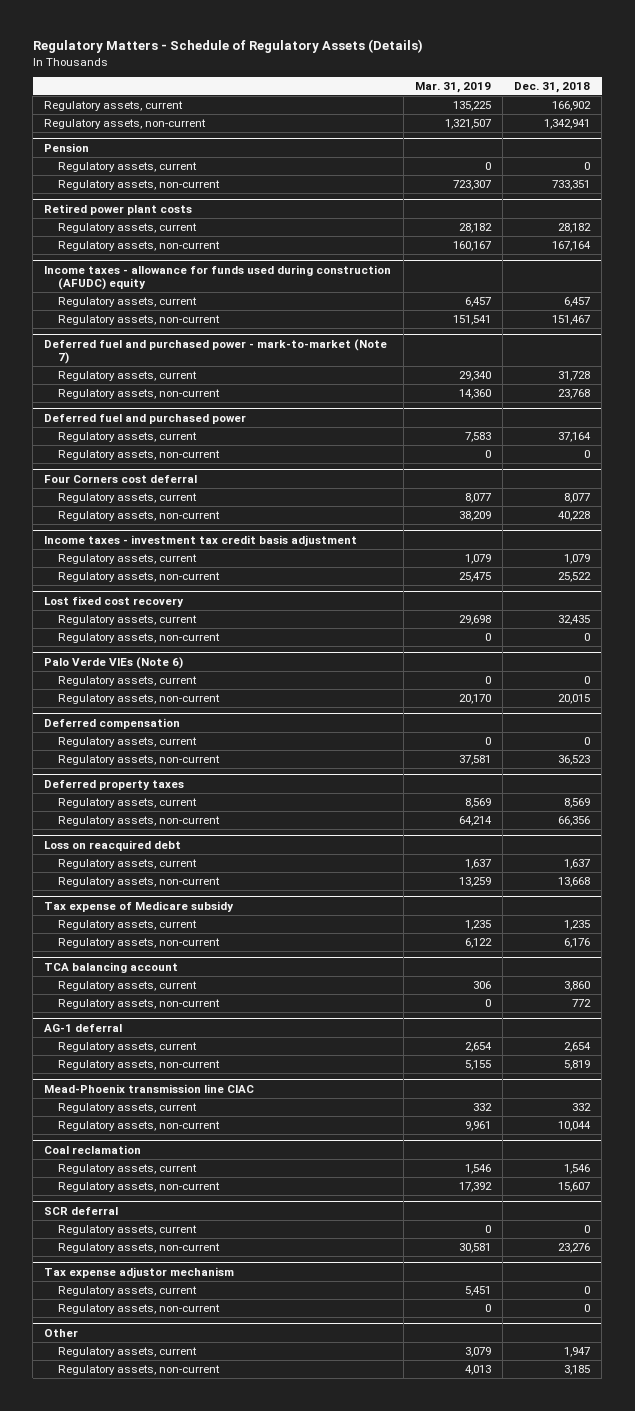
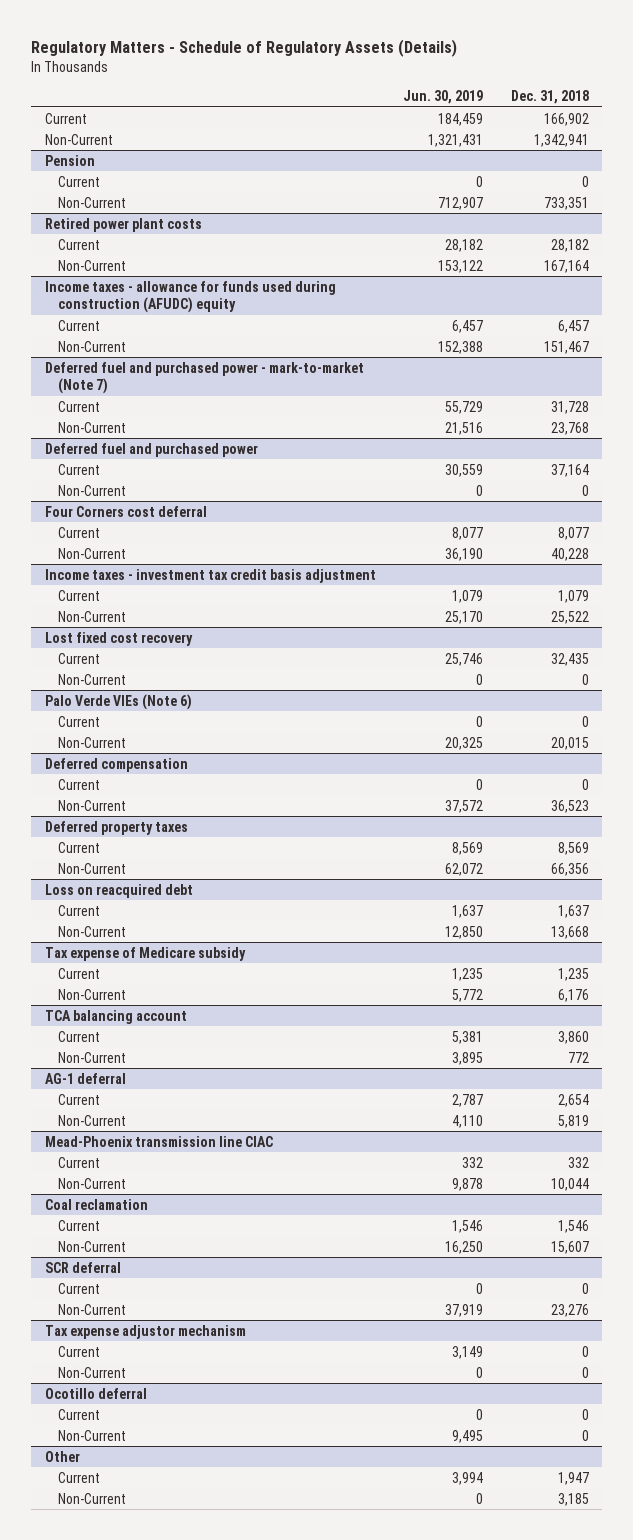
[414,81,491,93] Mar. 31, 2019 -> none
none -> [403,90,484,105] Jun. 30, 2019
[44,101,184,112] Regulatory assets, current -> [44,112,87,124] Current
[44,119,207,130] Regulatory assets, non-current -> [44,133,113,145] Non-Current
[58,162,198,173] Regulatory assets, current -> [58,175,101,187] Current
[58,180,221,191] Regulatory assets, non-current -> [58,196,127,208] Non-Current
[58,223,198,234] Regulatory assets, current -> [58,238,101,250] Current
[58,241,221,252] Regulatory assets, non-current -> [58,259,127,271] Non-Current
[58,297,198,308] Regulatory assets, current -> [58,319,101,331] Current
[58,315,221,326] Regulatory assets, non-current -> [58,340,127,352] Non-Current
[58,371,198,382] Regulatory assets, current -> [58,400,101,412] Current
[58,389,221,400] Regulatory assets, non-current -> [58,421,127,433] Non-Current
[58,432,198,443] Regulatory assets, current -> [58,463,101,475] Current
[58,450,221,461] Regulatory assets, non-current -> [58,484,127,496] Non-Current
[58,493,198,504] Regulatory assets, current -> [58,526,101,538] Current
[58,511,221,522] Regulatory assets, non-current -> [58,547,127,559] Non-Current
[58,554,198,565] Regulatory assets, current -> [58,589,101,601] Current
[58,572,221,583] Regulatory assets, non-current -> [58,610,127,622] Non-Current
[58,615,198,626] Regulatory assets, current -> [58,652,101,664] Current
[58,633,221,644] Regulatory assets, non-current -> [58,673,127,685] Non-Current
[58,676,198,687] Regulatory assets, current -> [58,715,101,727] Current
[58,694,221,705] Regulatory assets, non-current -> [58,736,127,748] Non-Current
[58,737,198,748] Regulatory assets, current -> [58,778,101,790] Current
[58,755,221,766] Regulatory assets, non-current -> [58,799,127,811] Non-Current
[58,798,198,809] Regulatory assets, current -> [58,841,101,853] Current
[58,816,221,827] Regulatory assets, non-current -> [58,862,127,874] Non-Current
[58,859,198,870] Regulatory assets, current -> [58,904,101,916] Current
[58,877,221,888] Regulatory assets, non-current -> [58,925,127,937] Non-Current
[58,920,198,931] Regulatory assets, current -> [58,967,101,979] Current
[58,938,221,949] Regulatory assets, non-current -> [58,988,127,1000] Non-Current
[58,981,198,992] Regulatory assets, current -> [58,1030,101,1042] Current
[58,999,221,1010] Regulatory assets, non-current -> [58,1051,127,1063] Non-Current
[58,1042,198,1053] Regulatory assets, current -> [58,1093,101,1105] Current
[58,1060,221,1071] Regulatory assets, non-current -> [58,1114,127,1126] Non-Current
[58,1103,198,1114] Regulatory assets, current -> [58,1156,101,1168] Current
[58,1121,221,1132] Regulatory assets, non-current -> [58,1177,127,1189] Non-Current
[58,1164,198,1175] Regulatory assets, current -> [58,1219,101,1231] Current
[58,1182,221,1193] Regulatory assets, non-current -> [58,1240,127,1252] Non-Current
[58,1225,198,1236] Regulatory assets, current -> [58,1282,101,1294] Current
[58,1243,221,1254] Regulatory assets, non-current -> [58,1303,127,1315] Non-Current
[58,1286,198,1297] Regulatory assets, current -> [58,1345,101,1357] Current
[58,1304,221,1315] Regulatory assets, non-current -> [58,1366,127,1378] Non-Current
none -> [44,1387,147,1399] Ocotillo deferral
none -> [58,1408,101,1420] Current
none -> [58,1429,127,1441] Non-Current
[58,1347,198,1358] Regulatory assets, current -> [58,1471,101,1483] Current
[58,1365,221,1376] Regulatory assets, non-current -> [58,1492,127,1504] Non-Current

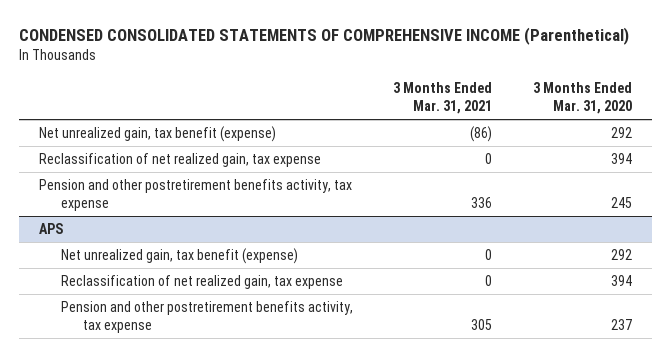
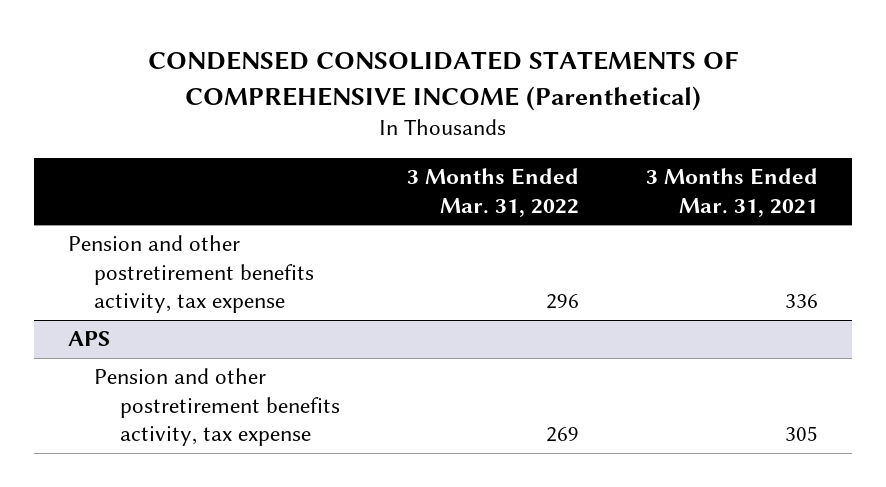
[532,81,632,115] 3 Months Ended Mar. 31, 2020 -> none
none -> [406,168,579,217] 3 Months Ended Mar. 31, 2022
[39,126,277,143] Net unrealized gain, tax benefit (expense) -> none
[39,153,322,168] Reclassification of net realized gain, tax expense -> none
[61,248,299,265] Net unrealized gain, tax benefit (expense) -> none
[61,275,344,290] Reclassification of net realized gain, tax expense -> none

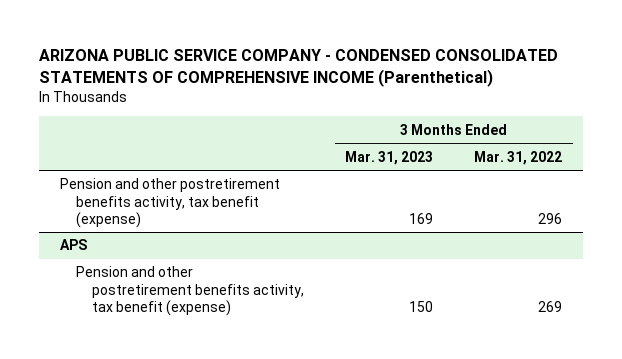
[147,51,738,111] CONDENSED CONSOLIDATED STATEMENTS OF COMPREHENSIVE INCOME (Parenthetical) -> [39,49,559,88] ARIZONA PUBLIC SERVICE COMPANY - CONDENSED CONSOLIDATED STATEMENTS OF COMPREHENSIVE INCOME (Parenthetical)
[646,168,819,217] 3 Months Ended Mar. 31, 2021 -> none
none -> [345,150,434,165] Mar. 31, 2023
[67,235,314,314] Pension and other postretirement benefits activity, tax expense -> [60,178,281,228] Pension and other postretirement benefits activity, tax benefit (expense)
[93,368,340,447] Pension and other postretirement benefits activity, tax expense -> [75,266,304,316] Pension and other postretirement benefits activity, tax benefit (expense)

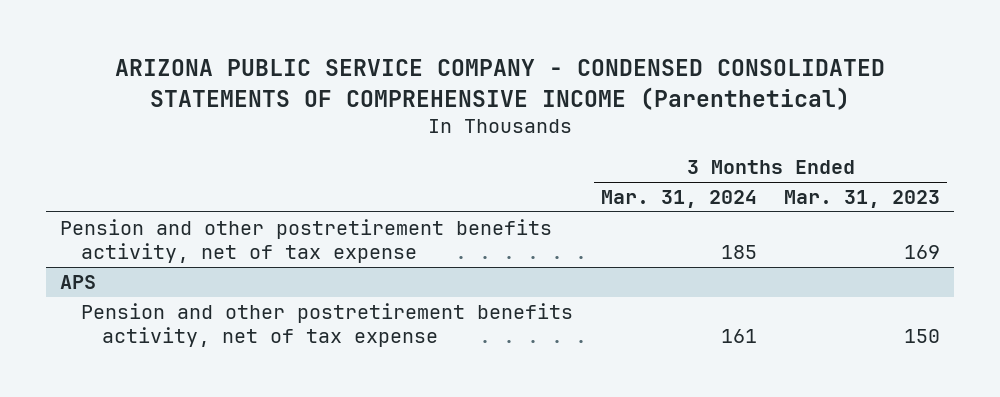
[474,150,563,165] Mar. 31, 2022 -> none
none -> [600,189,757,208] Mar. 31, 2024
[60,178,281,228] Pension and other postretirement benefits activity, tax benefit (expense) -> [59,218,552,264] Pension and other postretirement benefits activity, net of tax expense
[75,266,304,316] Pension and other postretirement benefits activity, tax benefit (expense) -> [80,302,573,348] Pension and other postretirement benefits activity, net of tax expense

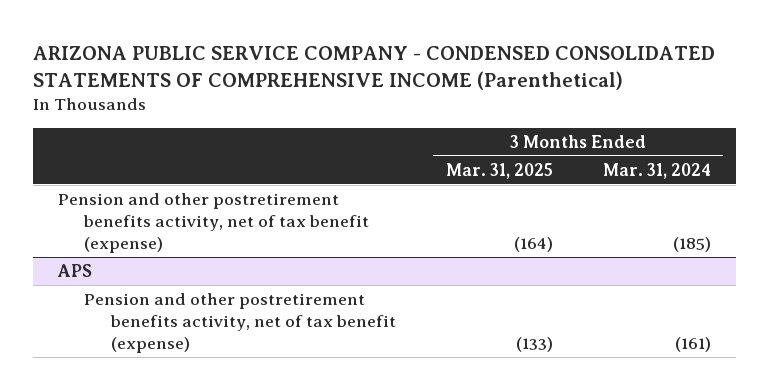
[784,189,941,208] Mar. 31, 2023 -> none
none -> [445,162,553,179] Mar. 31, 2025
[59,218,552,264] Pension and other postretirement benefits activity, net of tax expense -> [57,192,370,254] Pension and other postretirement benefits activity, net of tax benefit (expense)
[720,245,757,260] 185 -> [672,237,711,253] (185)
[80,302,573,348] Pension and other postretirement benefits activity, net of tax expense -> [84,292,396,354] Pension and other postretirement benefits activity, net of tax benefit (expense)
[720,329,757,344] 161 -> [674,337,711,353] (161)

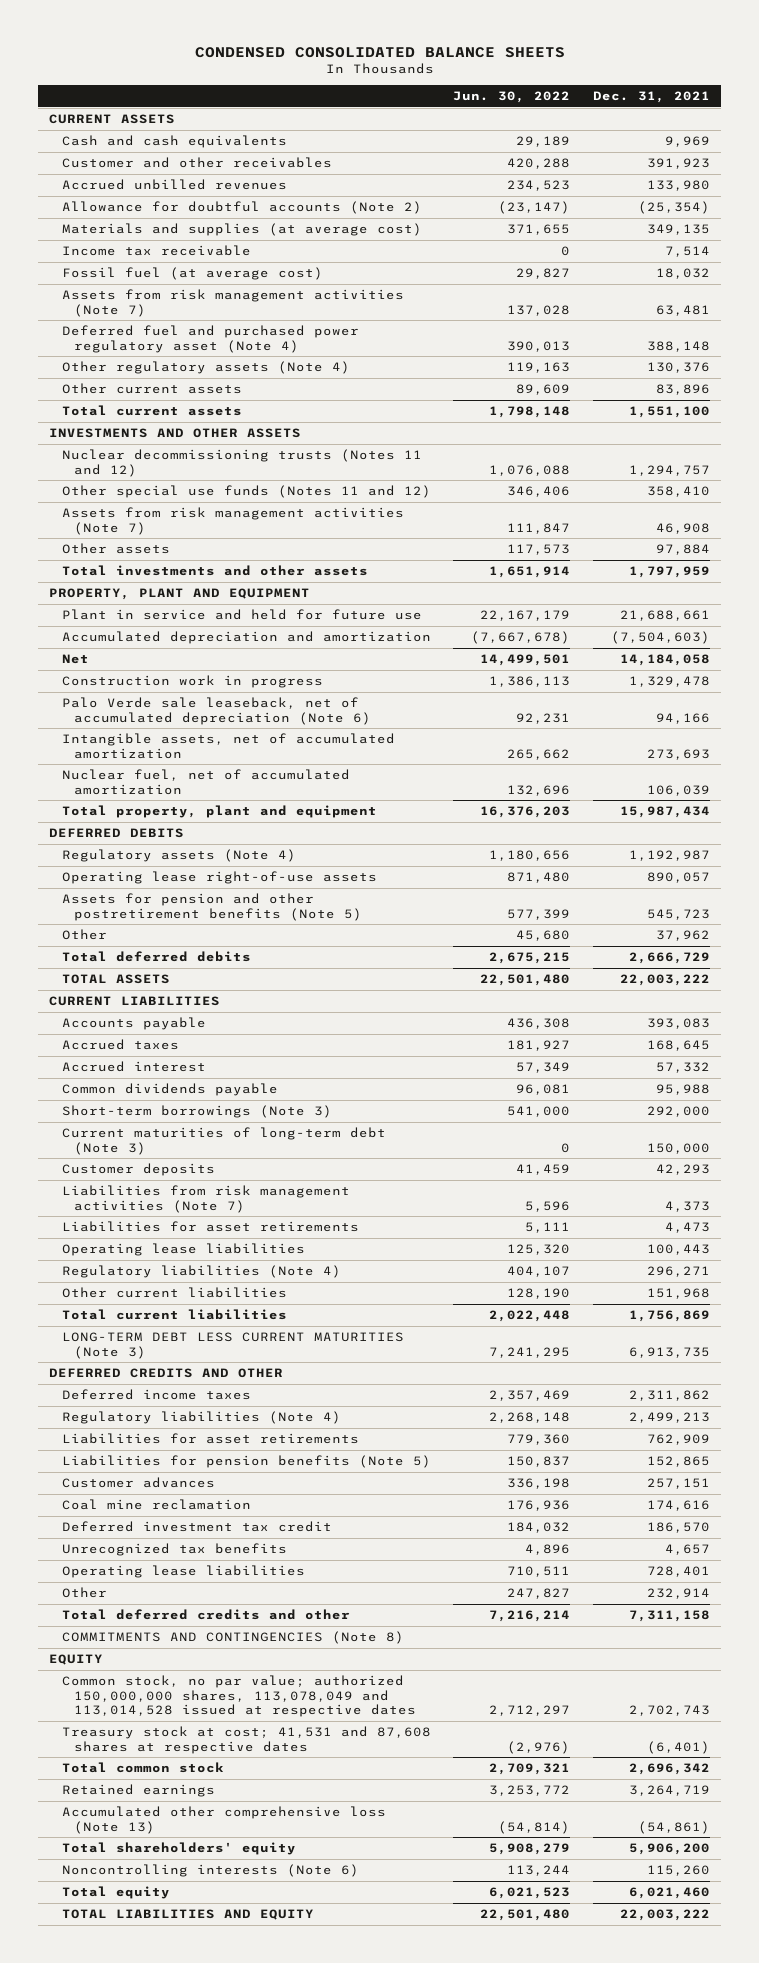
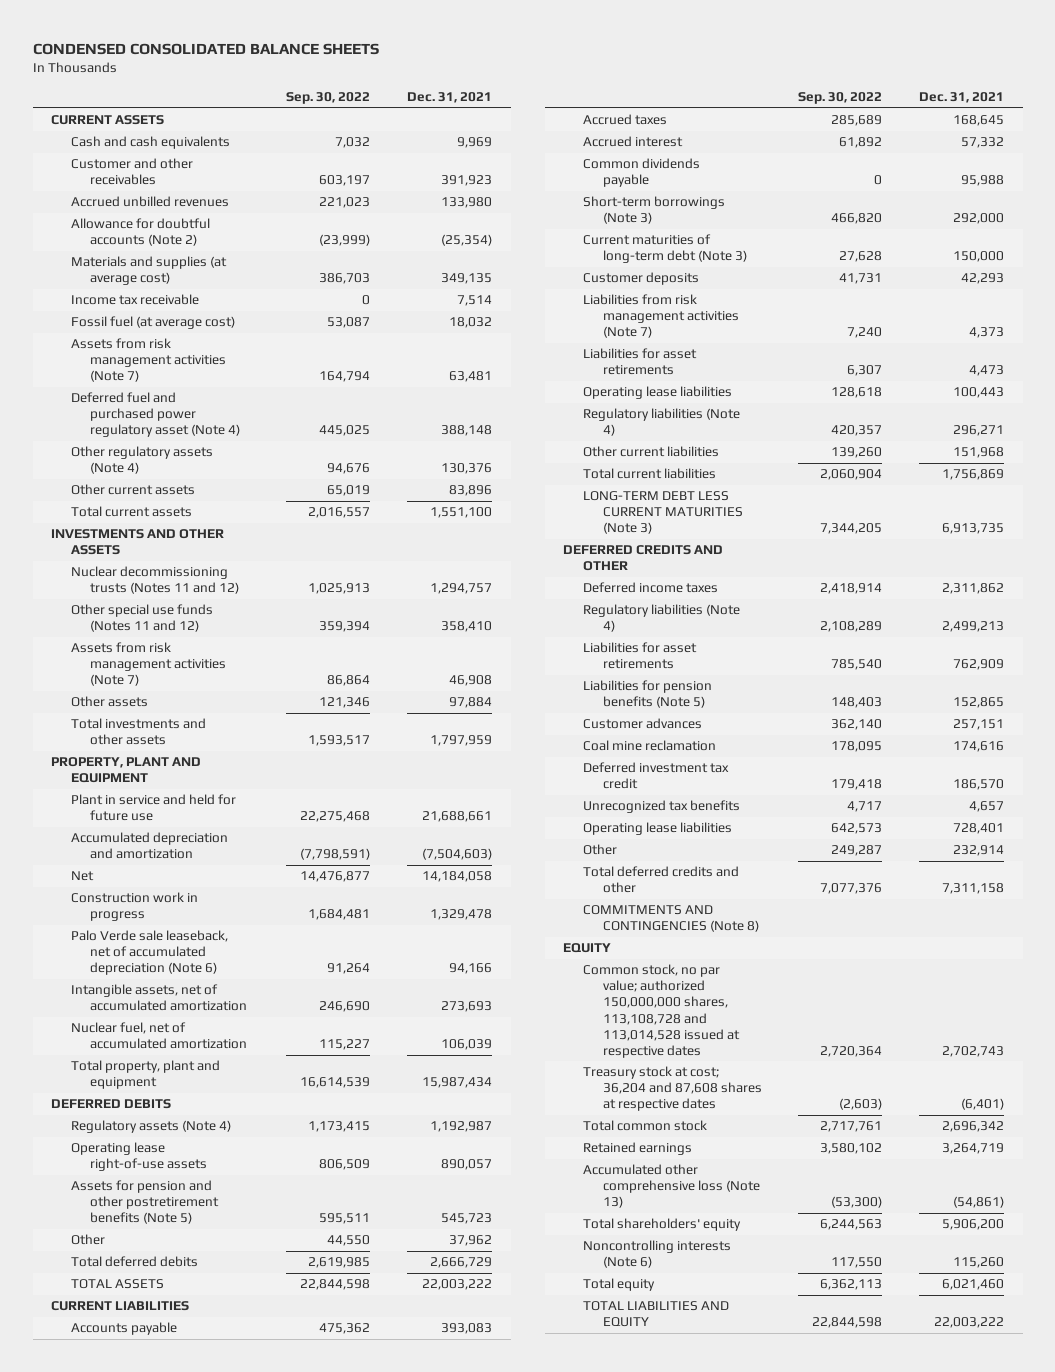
[453,90,571,103] Jun. 30, 2022 -> none
none -> [286,92,371,105] Sep. 30, 2022
[61,1675,417,1718] Common stock, no par value; authorized 150,000,000 shares, 113,078,049 and 113,014,528 issued at respective dates -> [582,964,740,1058] Common stock, no par value; authorized 150,000,000 shares, 113,108,728 and 113,014,528 issued at respective dates
[61,1726,431,1754] Treasury stock at cost; 41,531 and 87,608 shares at respective dates -> [582,1066,762,1112] Treasury stock at cost; 36,204 and 87,608 shares at respective dates

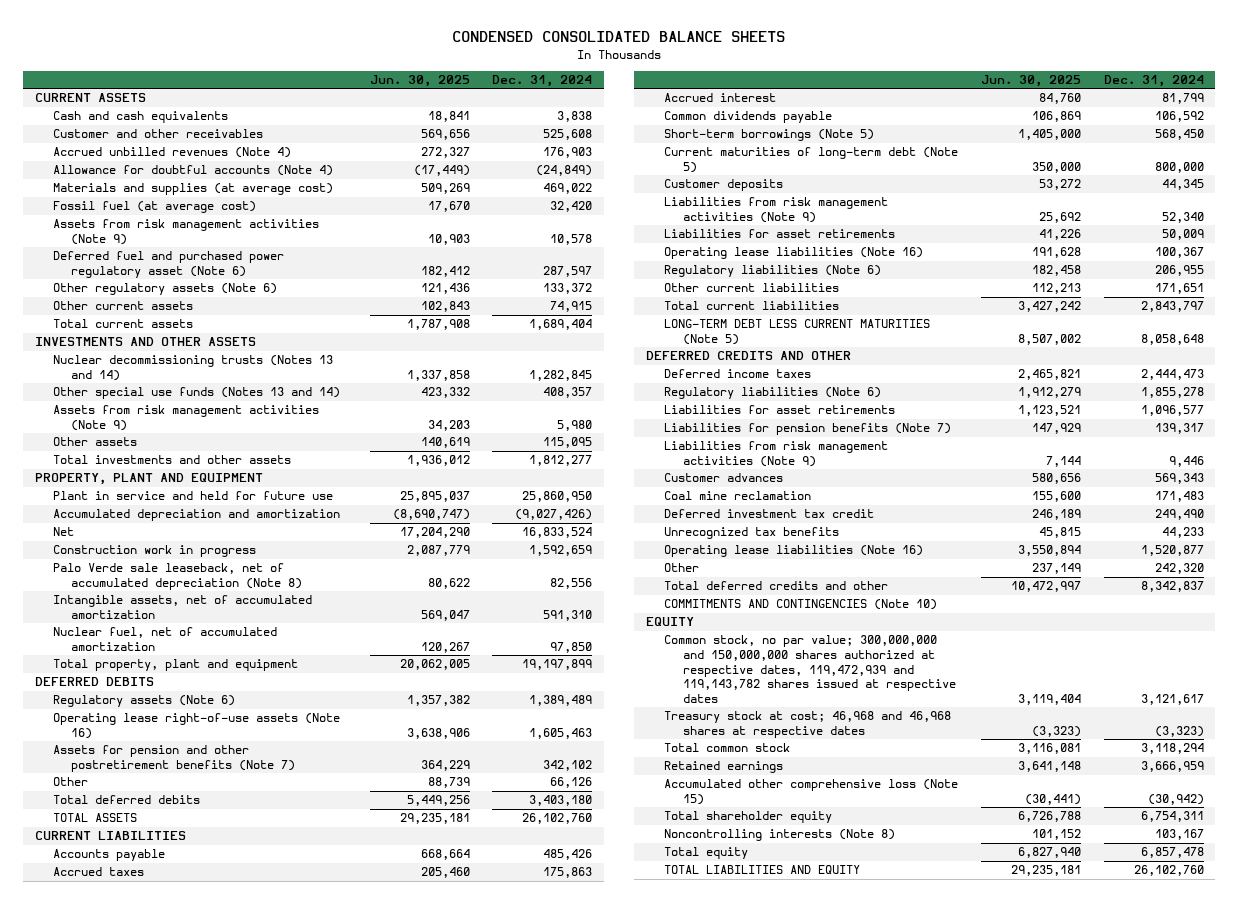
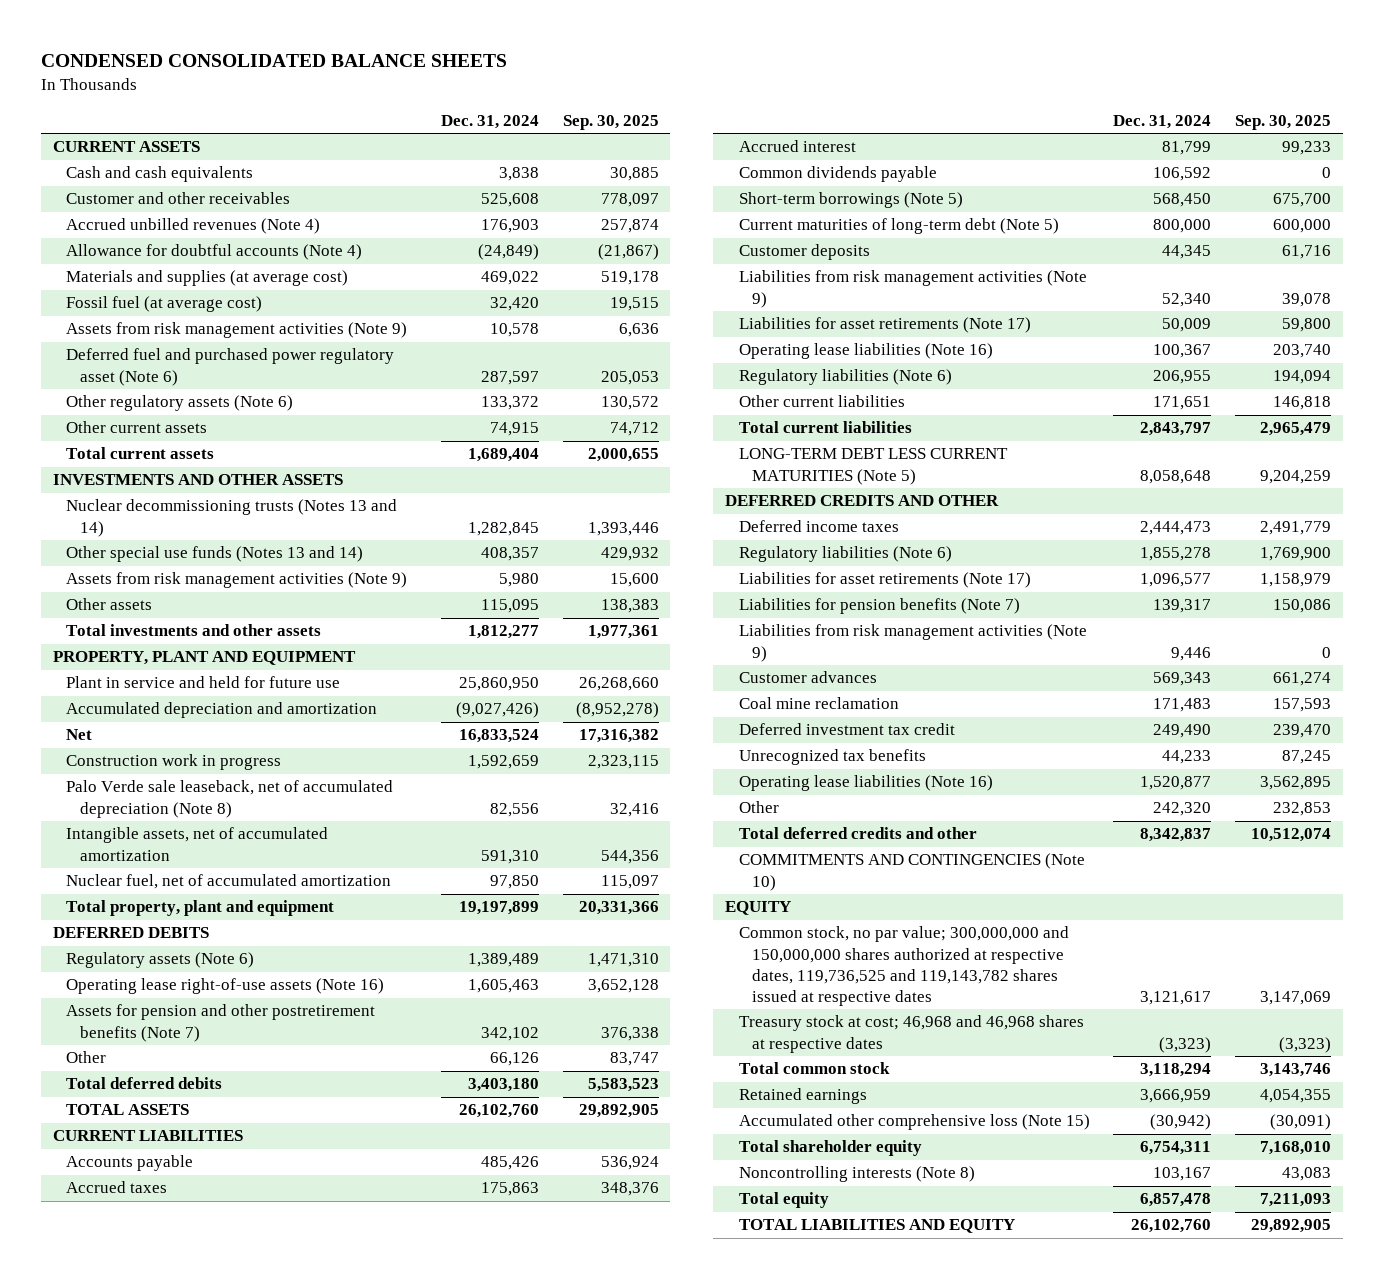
[369,75,470,88] Jun. 30, 2025 -> none
none -> [562,114,659,130] Sep. 30, 2025
[664,229,896,239] Liabilities for asset retirements -> [738,317,1031,334] Liabilities for asset retirements (Note 17)
[664,405,896,415] Liabilities for asset retirements -> [738,572,1031,589] Liabilities for asset retirements (Note 17)
[664,635,956,703] Common stock, no par value; 300,000,000 and 150,000,000 shares authorized at respective dates, 119,472,939 and 119,143,782 shares issued at respective dates -> [738,926,1069,1006] Common stock, no par value; 300,000,000 and 150,000,000 shares authorized at respective dates, 119,736,525 and 119,143,782 shares issued at respective dates

